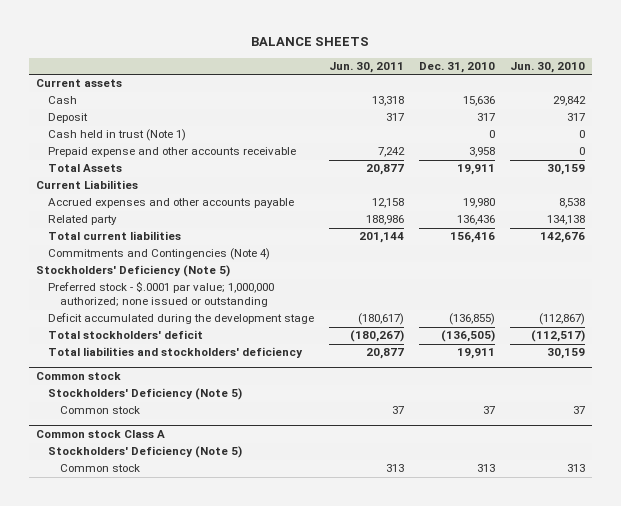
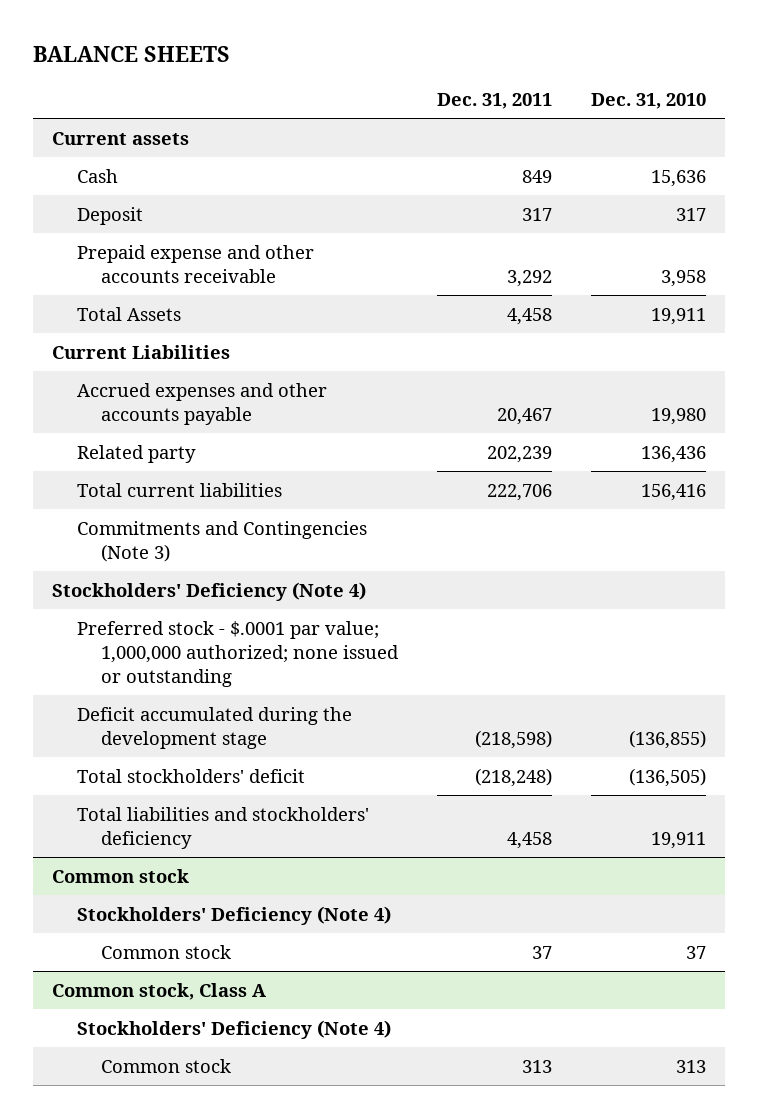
[328,62,404,74] Jun. 30, 2011 -> none
[509,62,585,74] Jun. 30, 2010 -> none
none -> [436,92,552,109] Dec. 31, 2011
[48,129,187,142] Cash held in trust (Note 1) -> none
[48,248,271,261] Commitments and Contingencies (Note 4) -> [76,520,367,562] Commitments and Contingencies (Note 3)
[36,265,231,278] Stockholders' Deficiency (Note 5) -> [51,581,366,601] Stockholders' Deficiency (Note 4)
[48,388,243,401] Stockholders' Deficiency (Note 5) -> [76,905,391,925] Stockholders' Deficiency (Note 4)
[36,430,166,439] Common stock Class A -> [51,982,266,1000] Common stock, Class A
[48,446,243,459] Stockholders' Deficiency (Note 5) -> [76,1019,391,1039] Stockholders' Deficiency (Note 4)

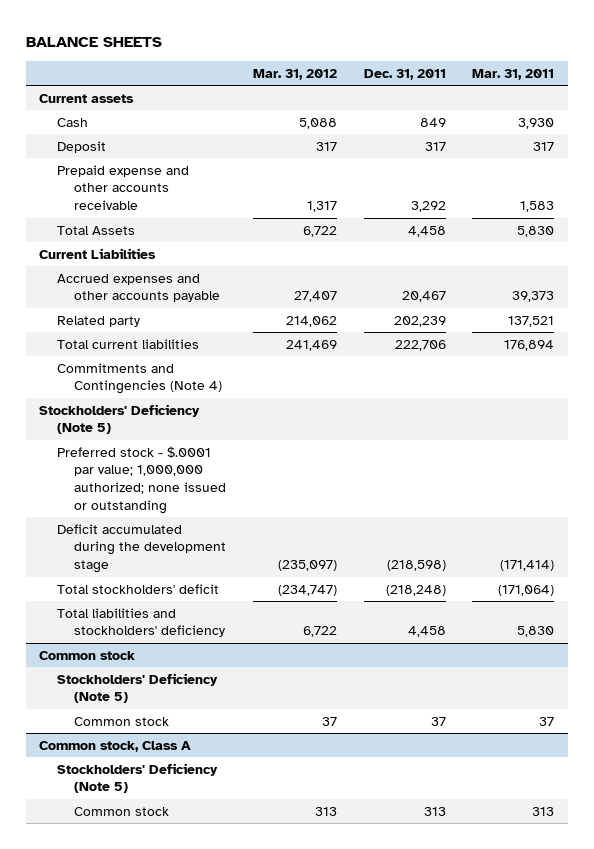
[590,92,706,109] Dec. 31, 2010 -> none
none -> [252,68,337,80] Mar. 31, 2012
none -> [472,68,555,80] Mar. 31, 2011
[76,520,367,562] Commitments and Contingencies (Note 3) -> [56,362,222,395] Commitments and Contingencies (Note 4)
[51,581,366,601] Stockholders' Deficiency (Note 4) -> [39,403,201,435] Stockholders' Deficiency (Note 5)
[76,905,391,925] Stockholders' Deficiency (Note 4) -> [56,672,218,704] Stockholders' Deficiency (Note 5)
[76,1019,391,1039] Stockholders' Deficiency (Note 4) -> [56,762,218,794] Stockholders' Deficiency (Note 5)

